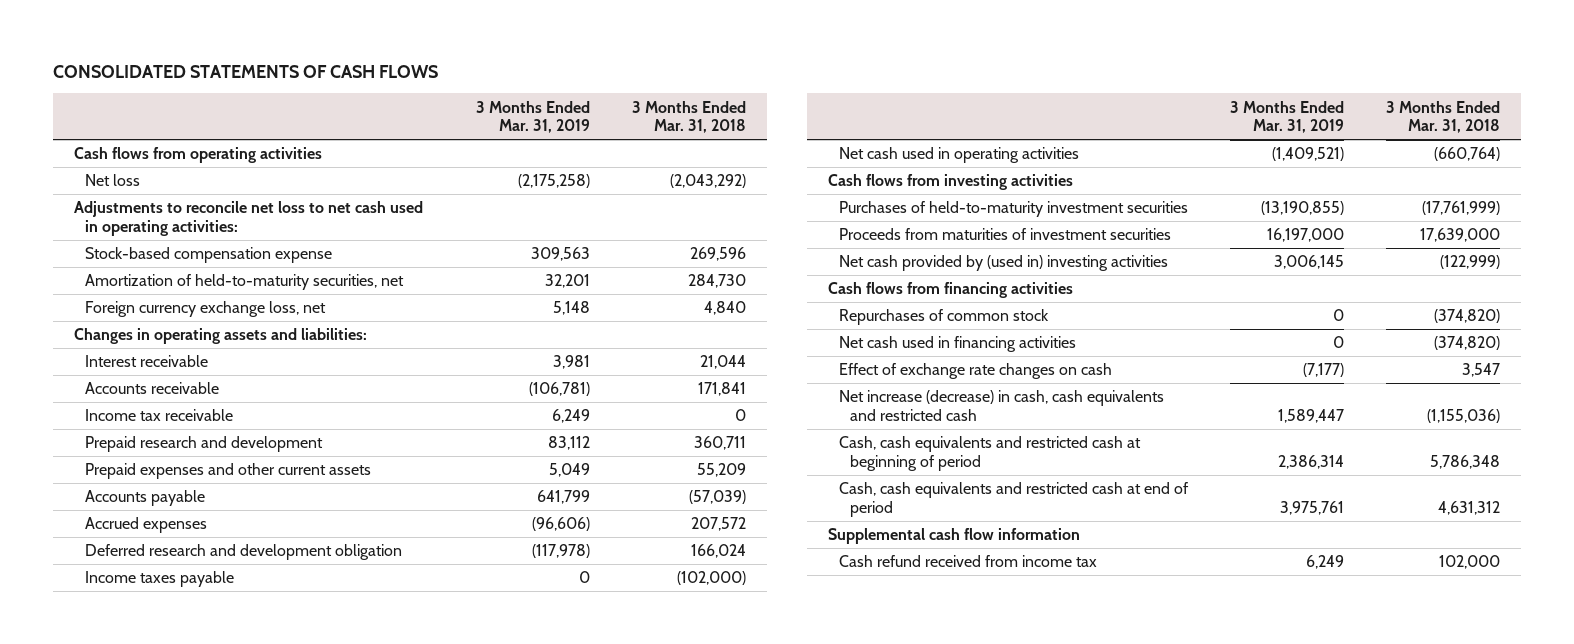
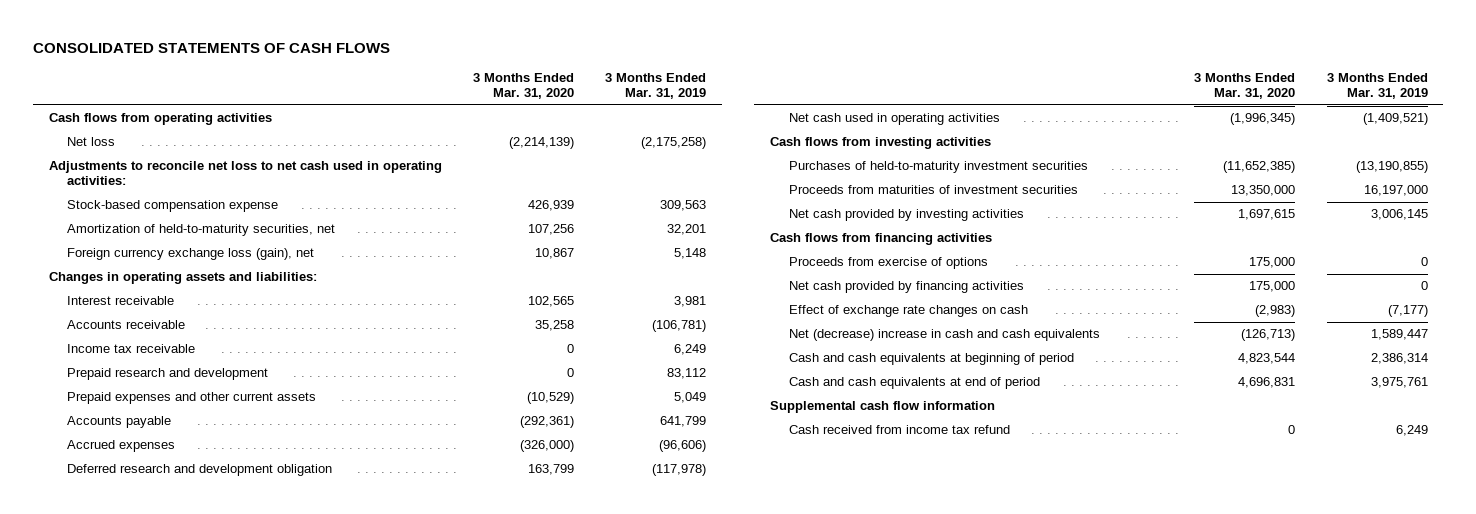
[632,100,747,133] 3 Months Ended Mar. 31, 2018 -> none
none -> [473,73,575,100] 3 Months Ended Mar. 31, 2020
[85,301,327,318] Foreign currency exchange loss, net -> [67,248,315,261] Foreign currency exchange loss (gain), net
[85,571,235,588] Income taxes payable -> none
[839,255,1169,272] Net cash provided by (used in) investing activities -> [788,209,1024,222] Net cash provided by investing activities
[839,309,1050,326] Repurchases of common stock -> none
none -> [788,257,988,270] Proceeds from exercise of options
[839,336,1077,353] Net cash used in financing activities -> [788,281,1024,294] Net cash provided by financing activities
[839,390,1165,421] Net increase (decrease) in cash, cash equivalents and restricted cash -> [788,329,1100,342] Net (decrease) increase in cash and cash equivalents
[839,436,1142,471] Cash, cash equivalents and restricted cash at beginning of period -> [788,353,1074,366] Cash and cash equivalents at beginning of period
[839,482,1190,517] Cash, cash equivalents and restricted cash at end of period -> [788,377,1040,390] Cash and cash equivalents at end of period
[839,555,1098,568] Cash refund received from income tax -> [788,425,1010,435] Cash received from income tax refund

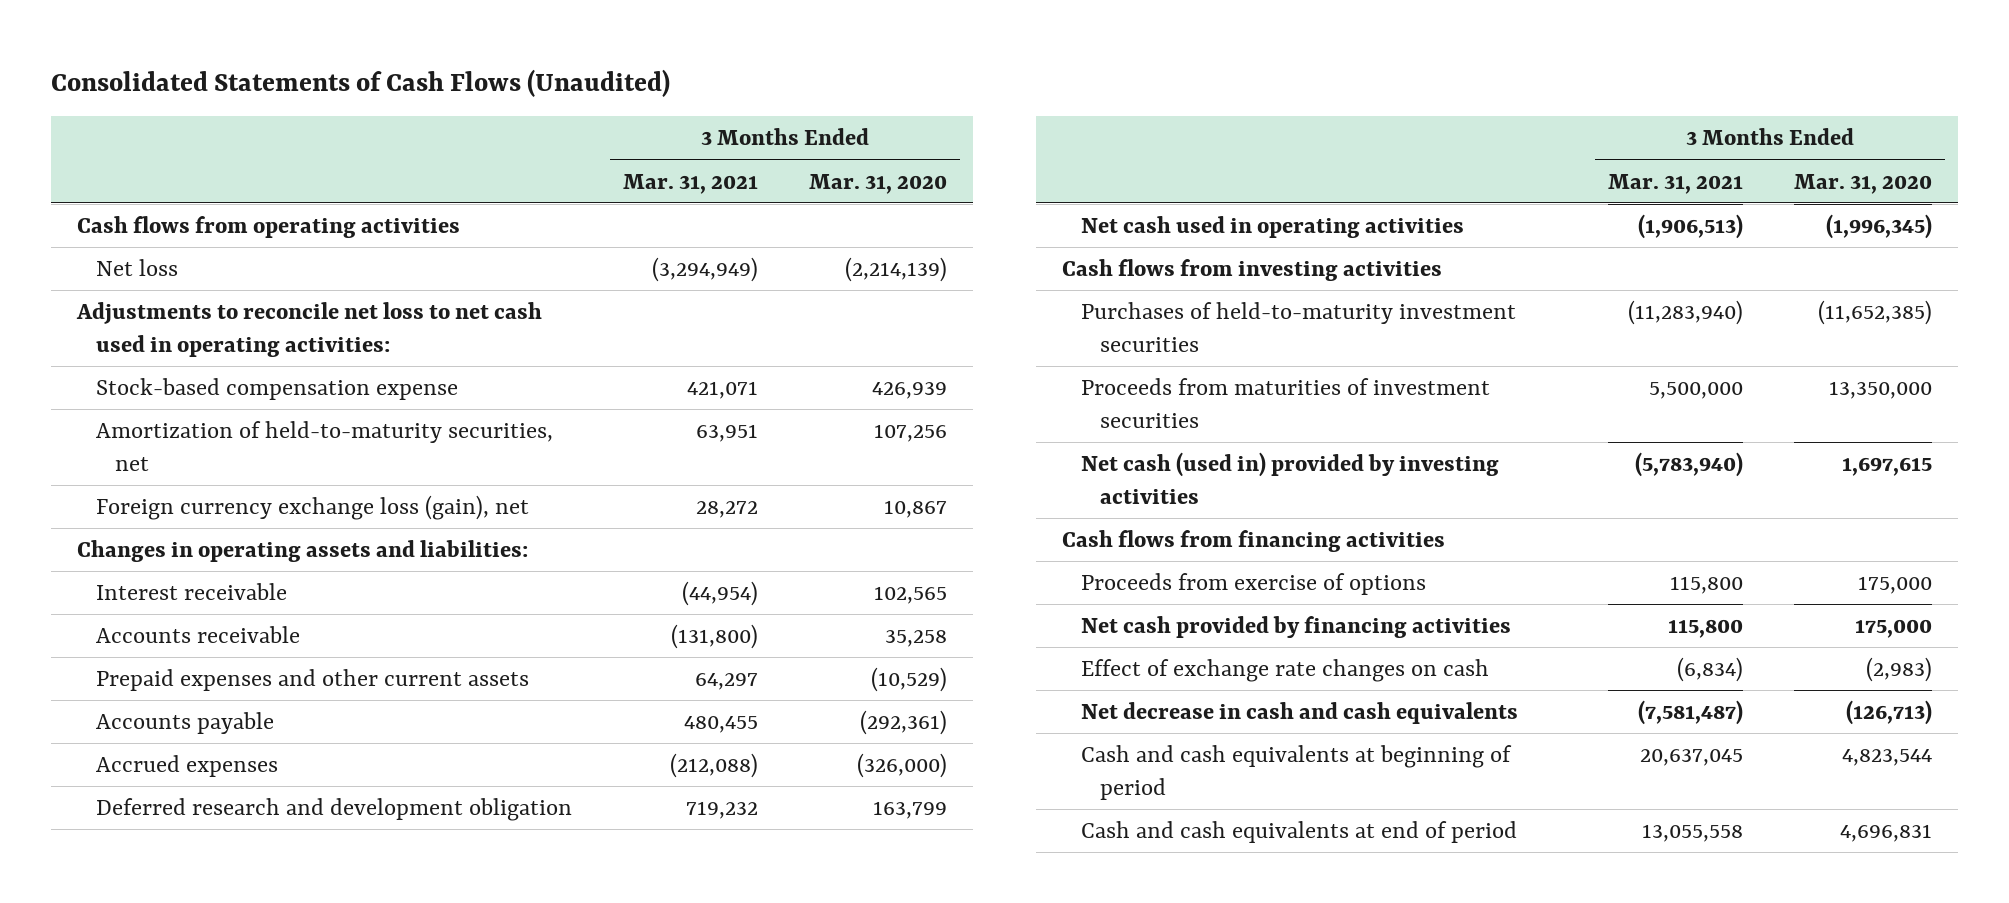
[33,43,391,54] CONSOLIDATED STATEMENTS OF CASH FLOWS -> [51,68,671,97] Consolidated Statements of Cash Flows (Unaudited)
[605,73,707,100] 3 Months Ended Mar. 31, 2019 -> none
none -> [622,173,758,194] Mar. 31, 2021
[67,344,196,354] Income tax receivable -> none
[67,368,269,381] Prepaid research and development -> none
[788,209,1024,222] Net cash provided by investing activities -> [1081,451,1500,504] Net cash (used in) provided by investing activities
[788,329,1100,342] Net (decrease) increase in cash and cash equivalents -> [1081,701,1519,724] Net decrease in cash and cash equivalents
[769,401,995,414] Supplemental cash flow information -> none
[788,425,1010,435] Cash received from income tax refund -> none

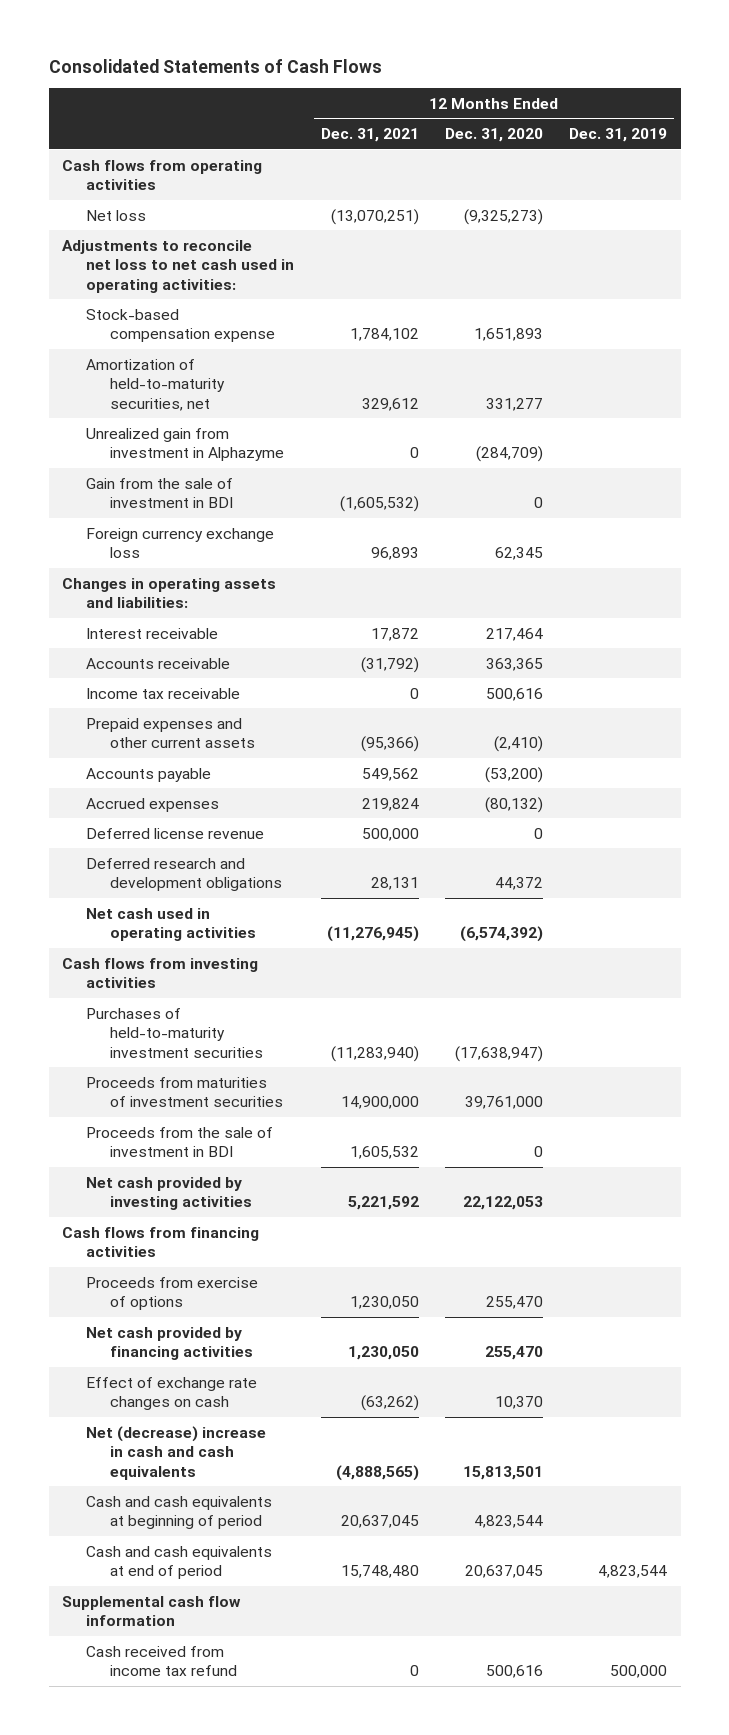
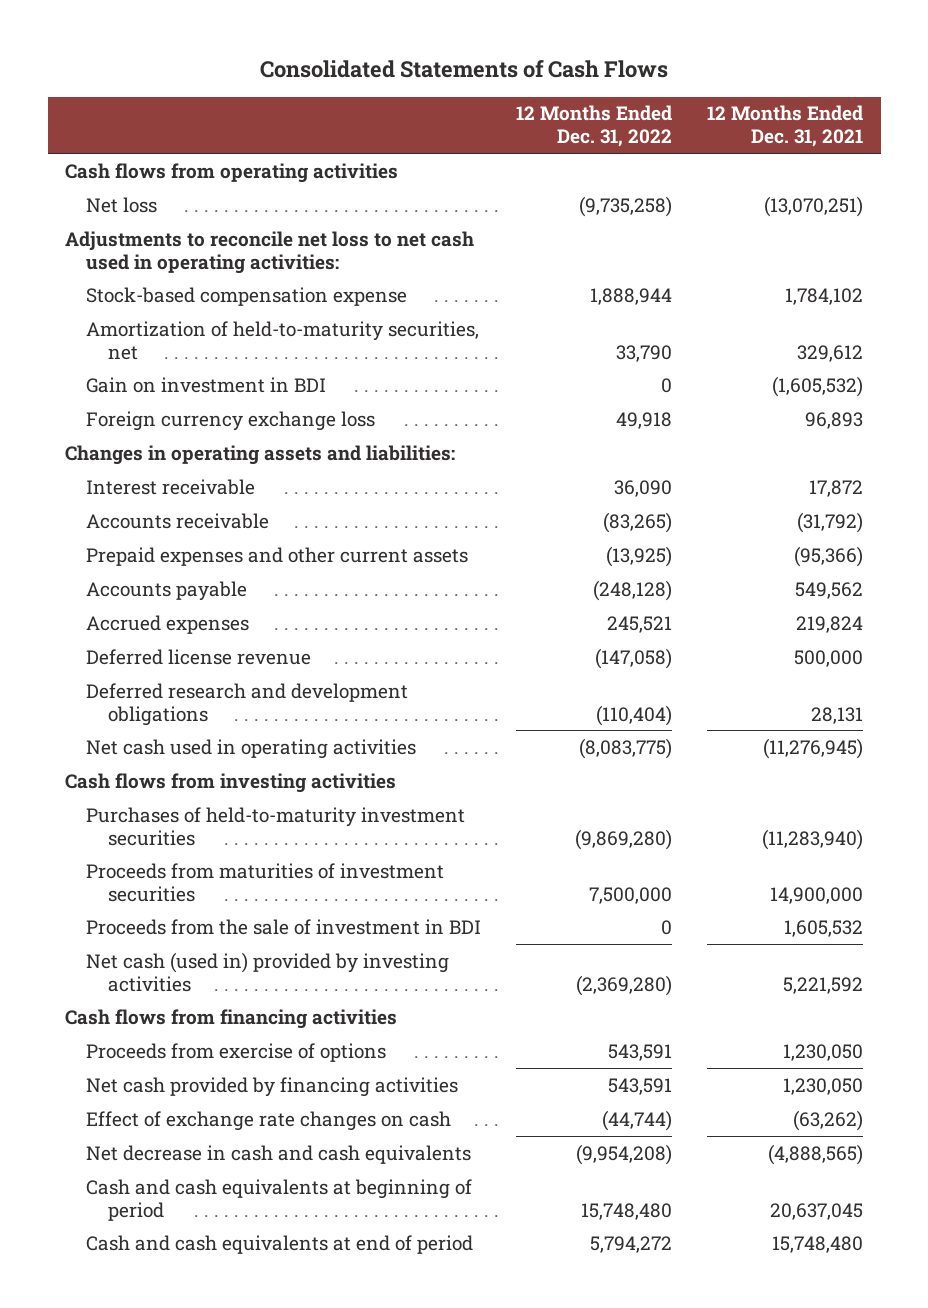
[444,128,543,143] Dec. 31, 2020 -> none
[569,128,668,143] Dec. 31, 2019 -> none
none -> [516,105,673,148] 12 Months Ended Dec. 31, 2022
[86,427,285,462] Unrealized gain from investment in Alphazyme -> none
[86,477,234,509] Gain from the sale of investment in BDI -> [86,376,327,393] Gain on investment in BDI
[86,687,241,699] Income tax receivable -> none
[86,1176,253,1211] Net cash provided by investing activities -> [86,951,450,992] Net cash (used in) provided by investing activities
[86,1425,267,1480] Net (decrease) increase in cash and cash equivalents -> [86,1144,472,1164] Net decrease in cash and cash equivalents
[62,1595,242,1627] Supplemental cash flow information -> none
[86,1645,238,1677] Cash received from income tax refund -> none

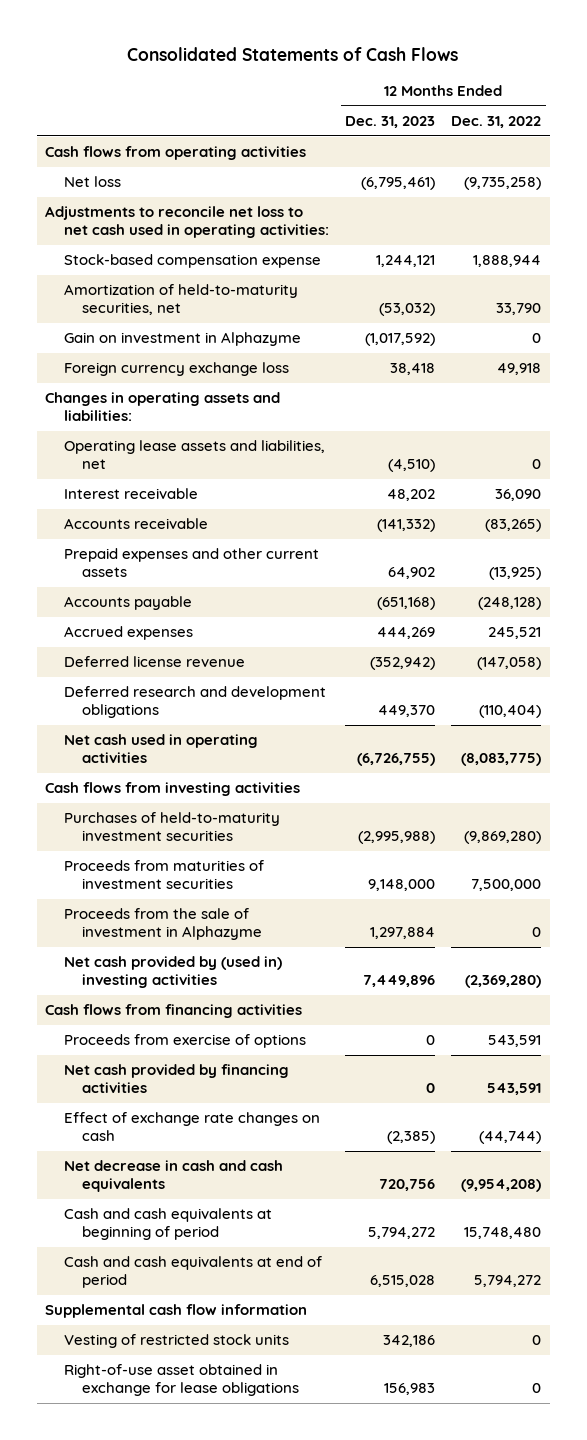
[707,105,864,148] 12 Months Ended Dec. 31, 2021 -> none
none -> [344,115,435,128] Dec. 31, 2023
[86,376,327,393] Gain on investment in BDI -> [63,332,301,347] Gain on investment in Alphazyme
none -> [63,440,325,470] Operating lease assets and liabilities, net
[86,918,482,935] Proceeds from the sale of investment in BDI -> [63,908,262,941] Proceeds from the sale of investment in Alphazyme
[86,951,450,992] Net cash (used in) provided by investing activities -> [63,956,282,989] Net cash provided by (used in) investing activities
none -> [45,1304,308,1319] Supplemental cash flow information
none -> [63,1334,289,1349] Vesting of restricted stock units
none -> [63,1364,299,1397] Right-of-use asset obtained in exchange for lease obligations

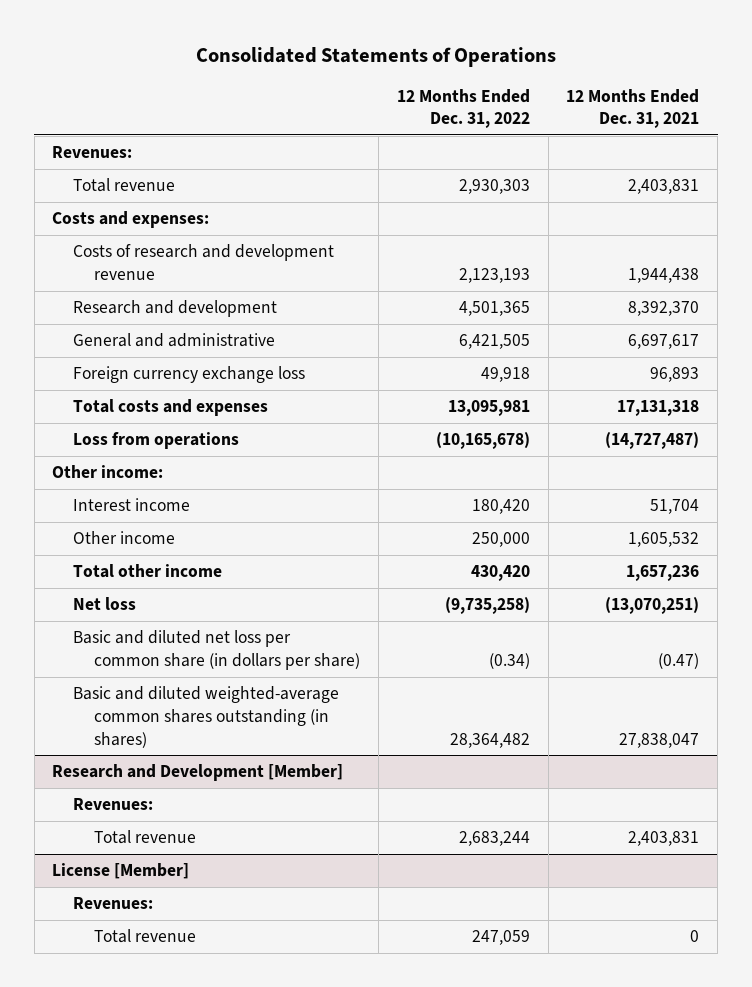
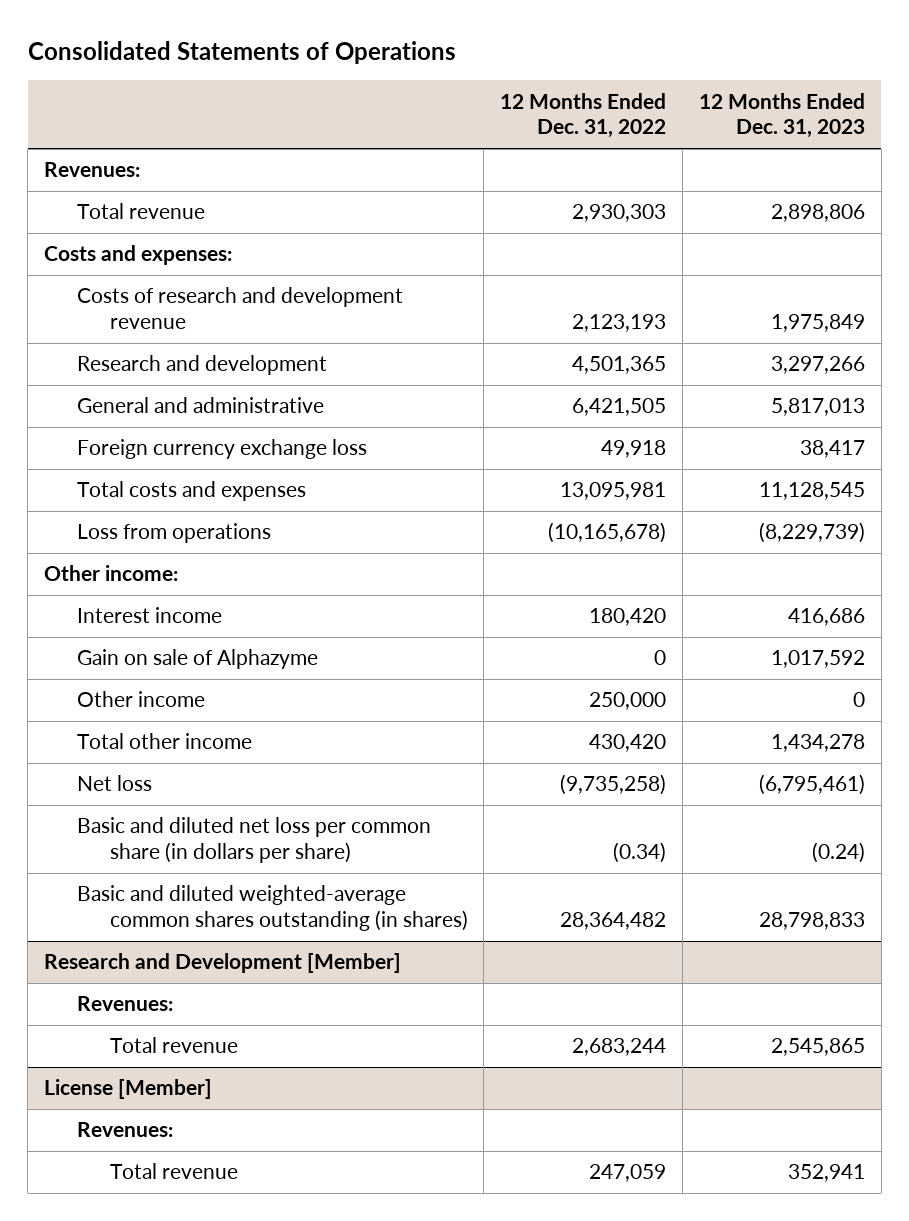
[566,88,700,129] 12 Months Ended Dec. 31, 2021 -> none
none -> [698,92,865,139] 12 Months Ended Dec. 31, 2023
none -> [76,649,318,670] Gain on sale of Alphazyme

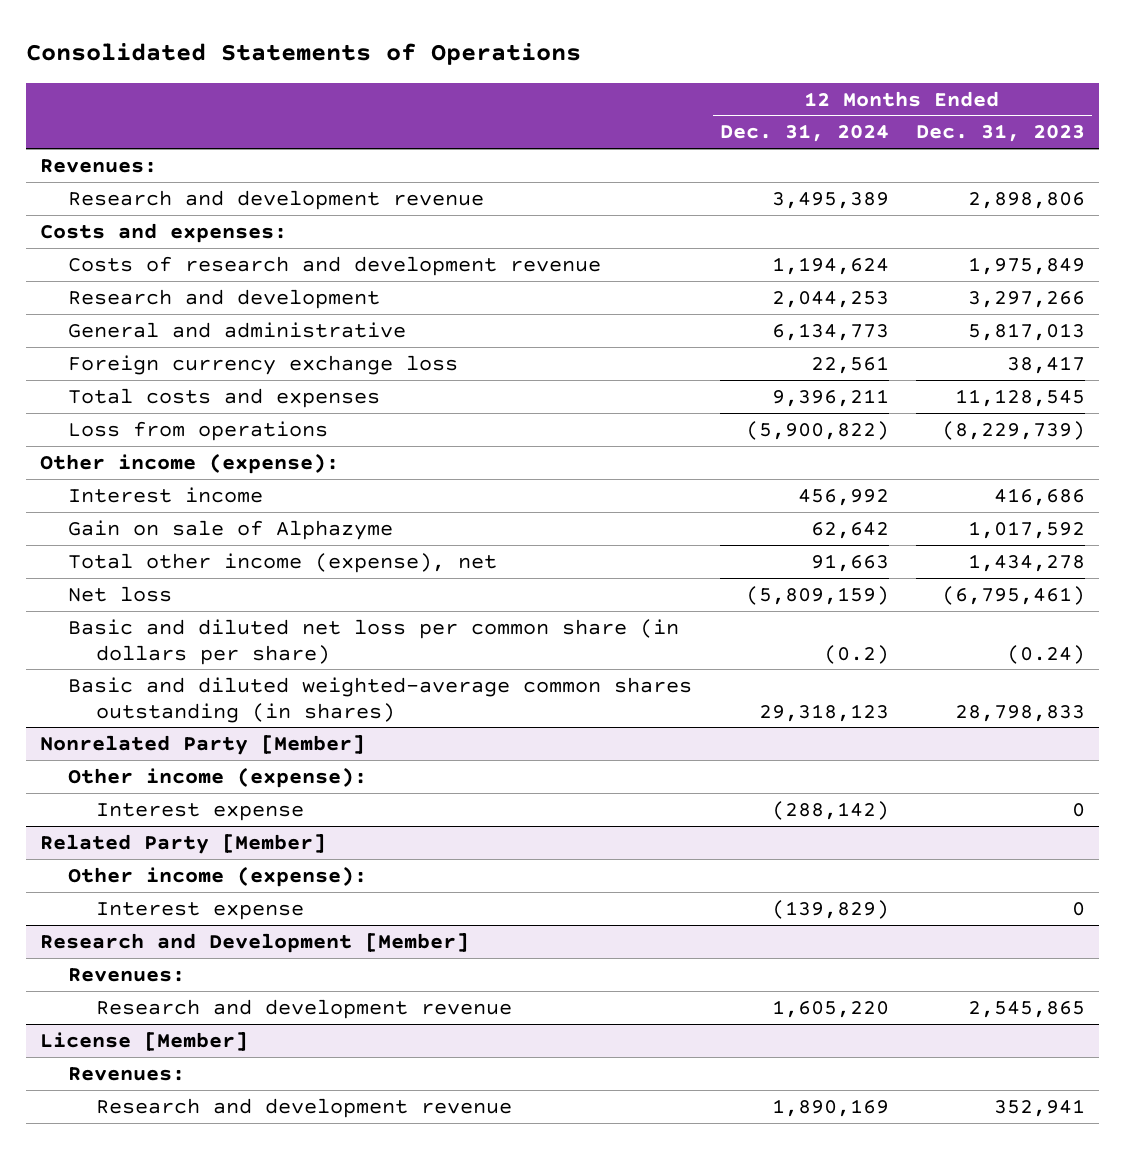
[500,92,667,139] 12 Months Ended Dec. 31, 2022 -> none
none -> [719,124,889,143] Dec. 31, 2024
[76,203,205,220] Total revenue -> [67,189,484,210] Research and development revenue
[43,565,178,582] Other income: -> [39,452,339,474] Other income (expense):
[76,691,205,708] Other income -> none
[76,733,252,750] Total other income -> [67,552,497,573] Total other income (expense), net
none -> [39,734,365,755] Nonrelated Party [Member]
none -> [67,766,367,788] Other income (expense):
none -> [95,802,304,821] Interest expense
none -> [39,833,326,854] Related Party [Member]
none -> [67,865,367,887] Other income (expense):
none -> [95,901,304,920] Interest expense
[109,1037,238,1054] Total revenue -> [95,998,512,1019] Research and development revenue
[109,1163,238,1180] Total revenue -> [95,1097,512,1118] Research and development revenue

